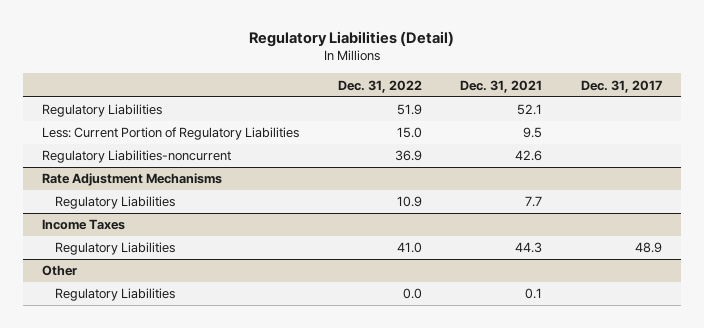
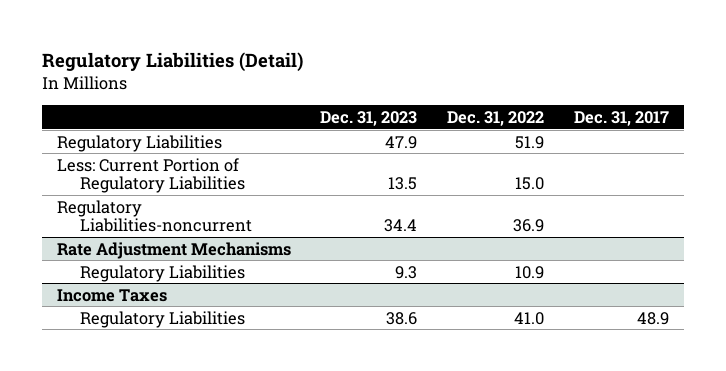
[460,79,543,93] Dec. 31, 2021 -> none
none -> [320,110,418,126] Dec. 31, 2023
[41,265,77,277] Other -> none
[55,288,176,302] Regulatory Liabilities -> none

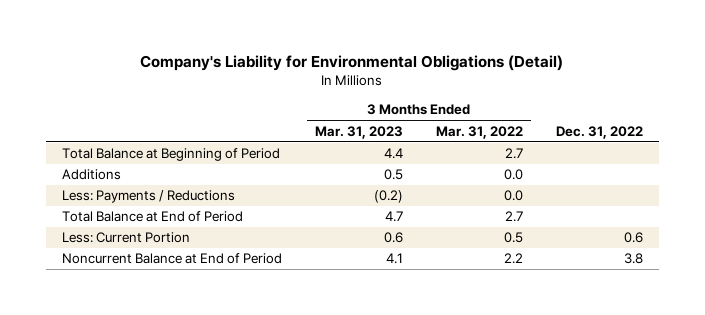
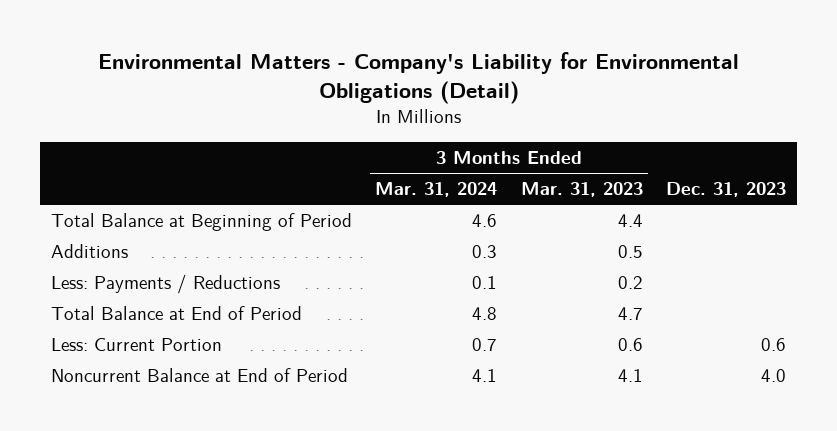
[140,55,564,72] Company's Liability for Environmental Obligations (Detail) -> [97,51,739,104] Environmental Matters - Company's Liability for Environmental Obligations (Detail)
[435,125,523,139] Mar. 31, 2022 -> none
[555,125,643,139] Dec. 31, 2022 -> none
none -> [375,182,498,198] Mar. 31, 2024
none -> [665,182,786,198] Dec. 31, 2023
[374,190,404,204] (0.2) -> [617,276,643,290] 0.2

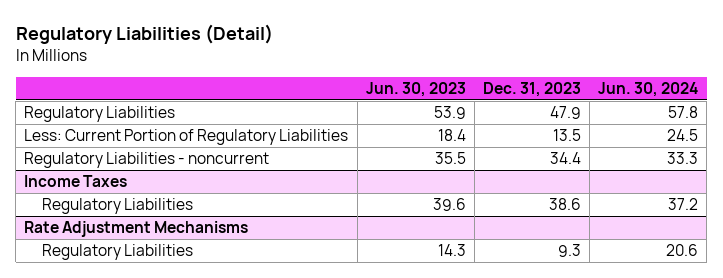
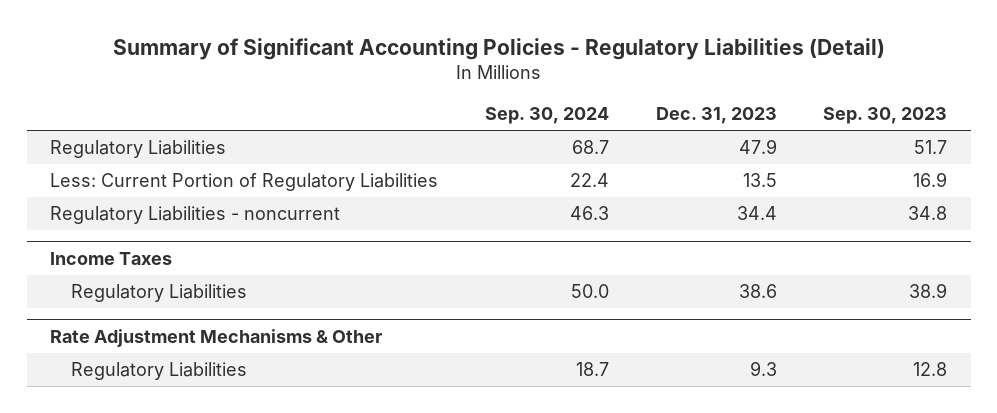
[15,24,273,45] Regulatory Liabilities (Detail) -> [112,37,885,60] Summary of Significant Accounting Policies - Regulatory Liabilities (Detail)
[365,81,466,97] Jun. 30, 2023 -> none
[598,81,699,97] Jun. 30, 2024 -> none
none -> [484,107,609,125] Sep. 30, 2024
none -> [823,107,948,125] Sep. 30, 2023
[24,221,249,238] Rate Adjustment Mechanisms -> [49,328,382,347] Rate Adjustment Mechanisms & Other

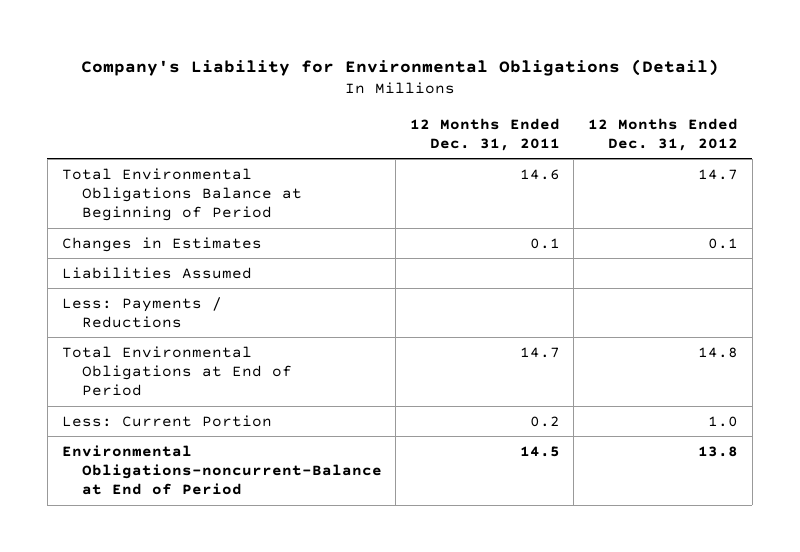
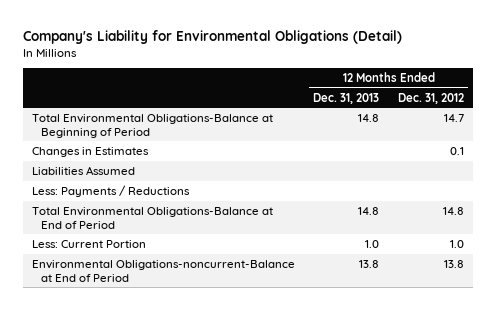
[409,117,560,152] 12 Months Ended Dec. 31, 2011 -> none
none -> [313,92,380,104] Dec. 31, 2013
[61,167,302,222] Total Environmental Obligations Balance at Beginning of Period -> [32,113,274,138] Total Environmental Obligations-Balance at Beginning of Period
[61,345,292,397] Total Environmental Obligations at End of Period -> [32,206,274,229] Total Environmental Obligations-Balance at End of Period

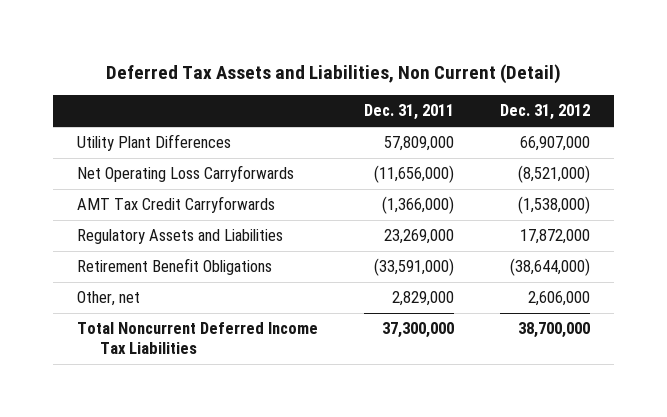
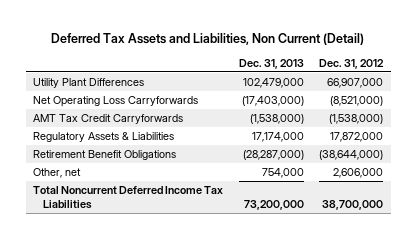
[364,104,455,121] Dec. 31, 2011 -> none
none -> [238,59,304,70] Dec. 31, 2013
[76,229,283,245] Regulatory Assets and Liabilities -> [33,131,175,142] Regulatory Assets & Liabilities

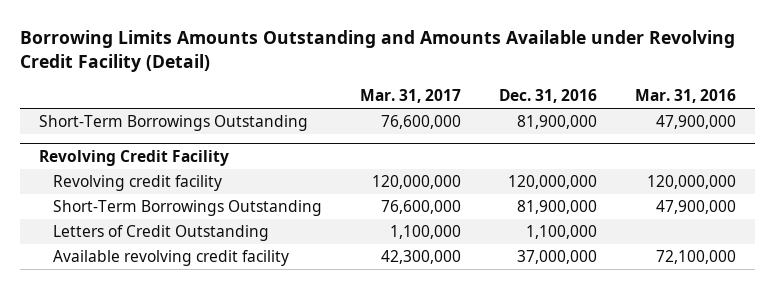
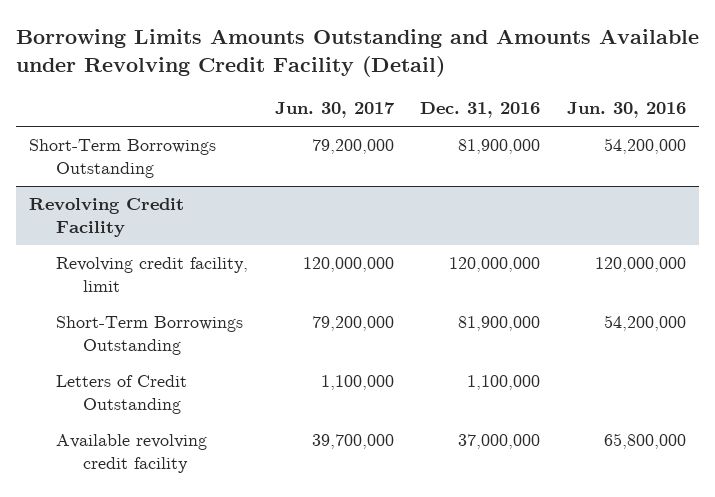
[359,89,461,104] Mar. 31, 2017 -> none
[634,89,736,104] Mar. 31, 2016 -> none
none -> [274,102,395,119] Jun. 30, 2017
none -> [567,102,687,119] Jun. 30, 2016
[53,175,223,192] Revolving credit facility -> [56,257,249,293] Revolving credit facility, limit

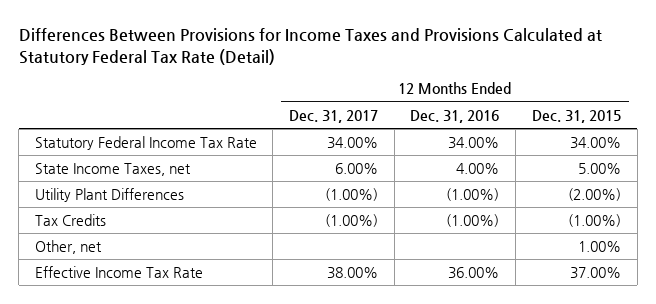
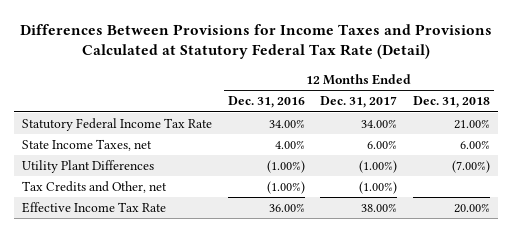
[531,109,621,123] Dec. 31, 2015 -> none
none -> [413,96,491,109] Dec. 31, 2018
[34,214,106,227] Tax Credits -> none
[34,240,102,255] Other, net -> none
none -> [21,181,167,194] Tax Credits and Other, net

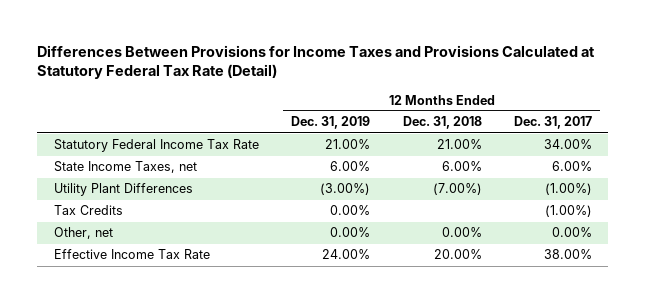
[227,96,305,109] Dec. 31, 2016 -> none
none -> [291,116,371,130] Dec. 31, 2019
[21,181,167,194] Tax Credits and Other, net -> none
none -> [53,205,123,216] Tax Credits
none -> [53,227,113,240] Other, net

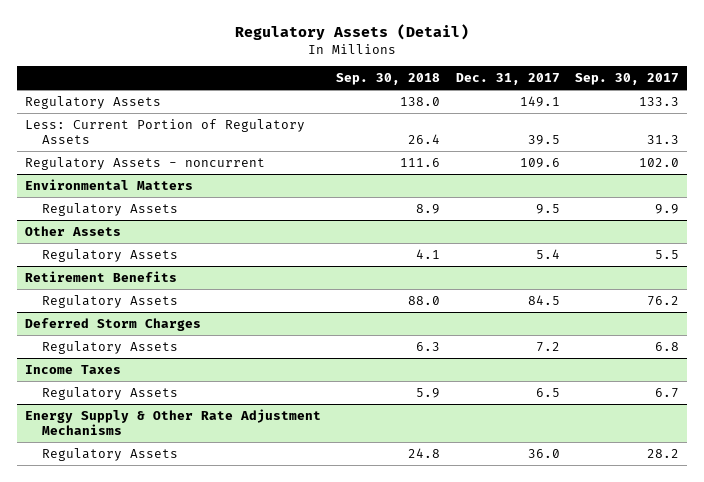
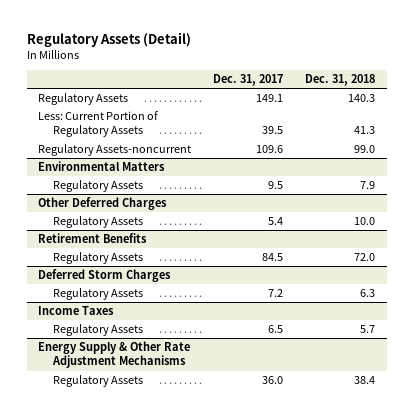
[336,73,441,86] Sep. 30, 2018 -> none
[575,73,680,86] Sep. 30, 2017 -> none
none -> [305,74,376,87] Dec. 31, 2018
[24,156,265,170] Regulatory Assets - noncurrent -> [37,144,191,157] Regulatory Assets-noncurrent
[24,225,121,236] Other Assets -> none
none -> [37,197,167,211] Other Deferred Charges

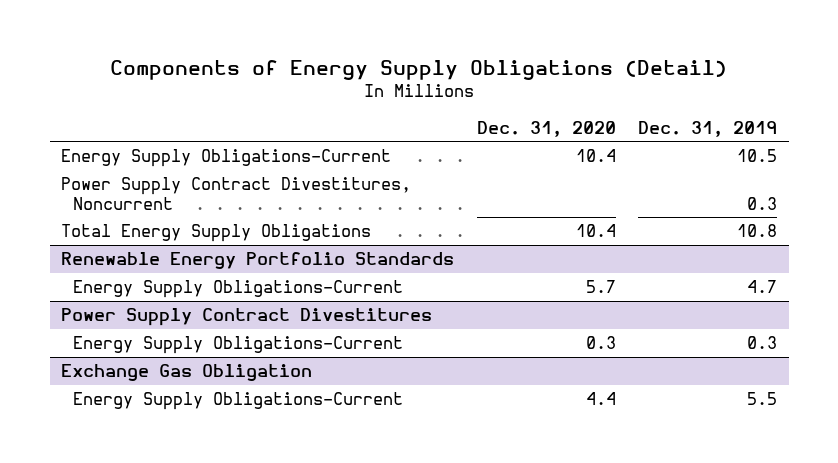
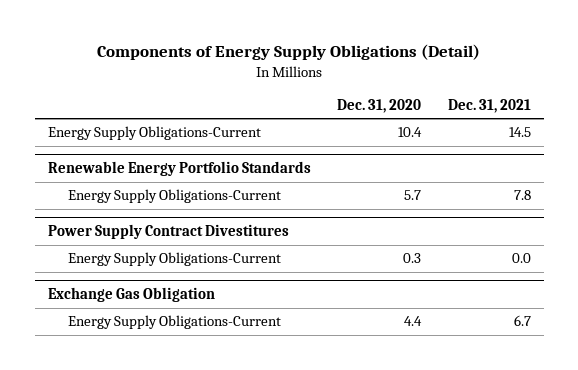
[638,120,778,137] Dec. 31, 2019 -> none
none -> [447,98,531,113] Dec. 31, 2021
[60,177,411,210] Power Supply Contract Divestitures, Noncurrent -> none
[60,224,371,243] Total Energy Supply Obligations -> none

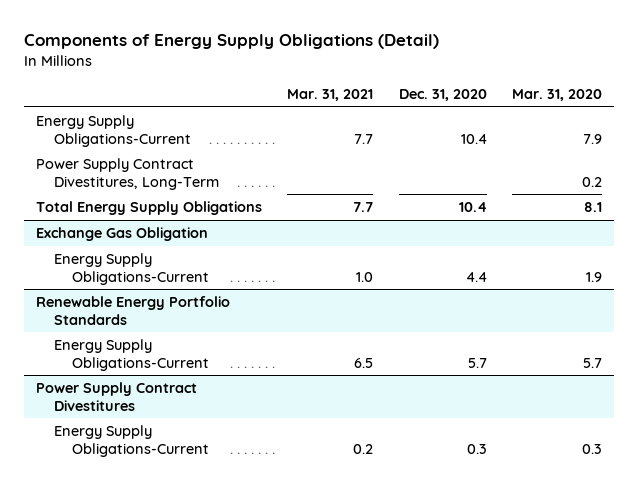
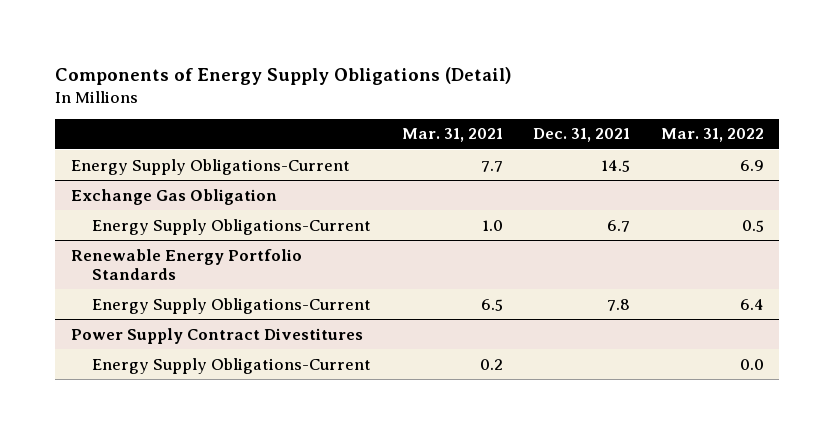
[398,88,487,101] Dec. 31, 2020 -> none
[511,88,602,101] Mar. 31, 2020 -> none
none -> [533,128,631,143] Dec. 31, 2021
none -> [661,128,765,143] Mar. 31, 2022
[36,158,219,190] Power Supply Contract Divestitures, Long-Term -> none
[36,201,263,216] Total Energy Supply Obligations -> none

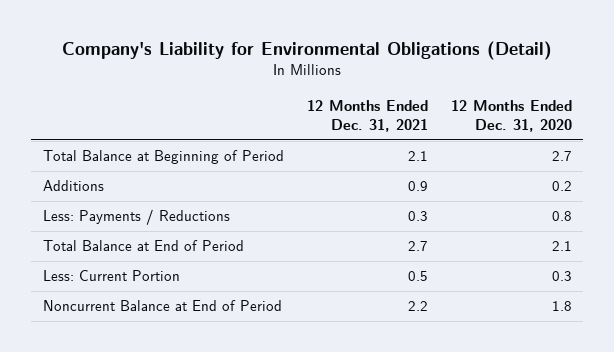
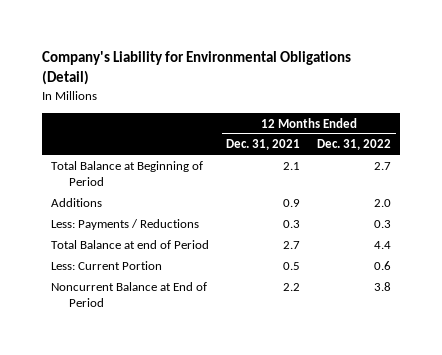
[450,99,572,132] 12 Months Ended Dec. 31, 2020 -> none
none -> [317,139,392,151] Dec. 31, 2022
[42,240,244,252] Total Balance at End of Period -> [50,239,209,249] Total Balance at end of Period

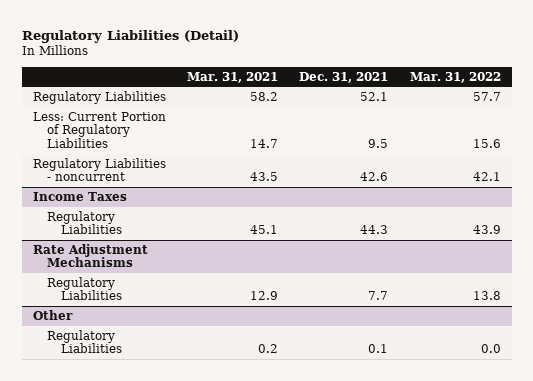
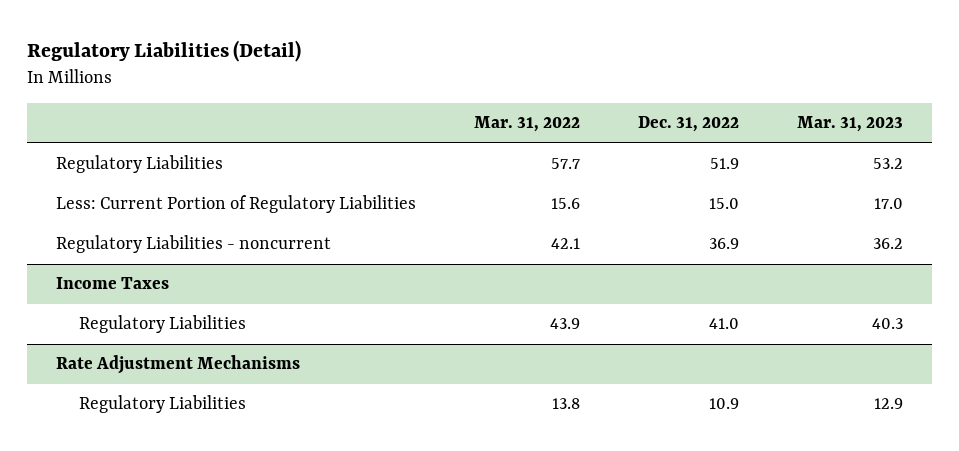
[187,71,279,83] Mar. 31, 2021 -> none
[299,71,389,83] Dec. 31, 2021 -> none
none -> [638,116,740,133] Dec. 31, 2022
none -> [797,116,904,133] Mar. 31, 2023
[32,310,73,321] Other -> none
[46,330,123,354] Regulatory Liabilities -> none

